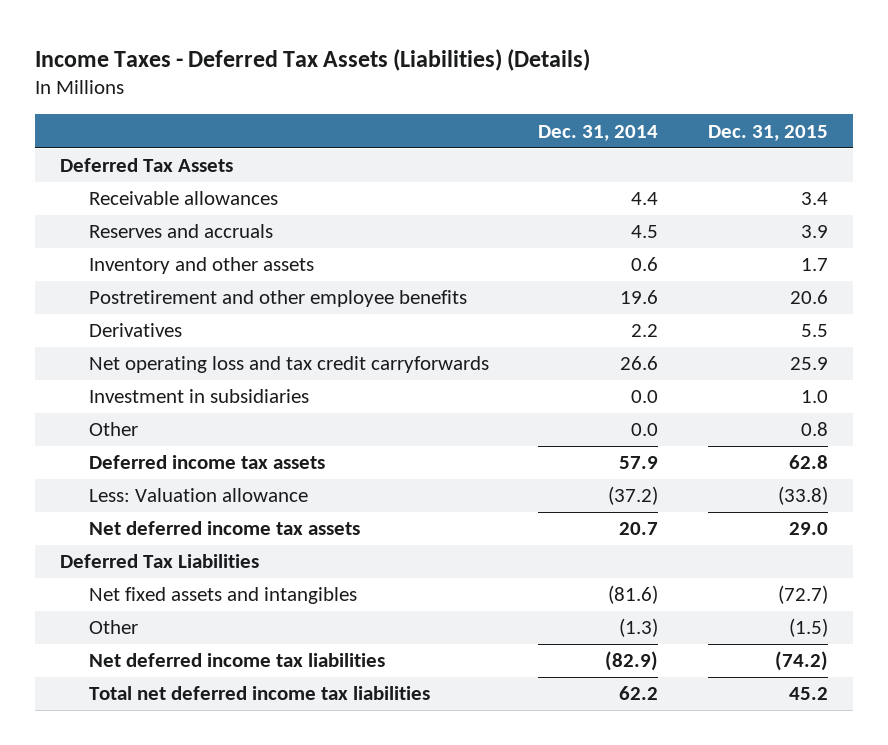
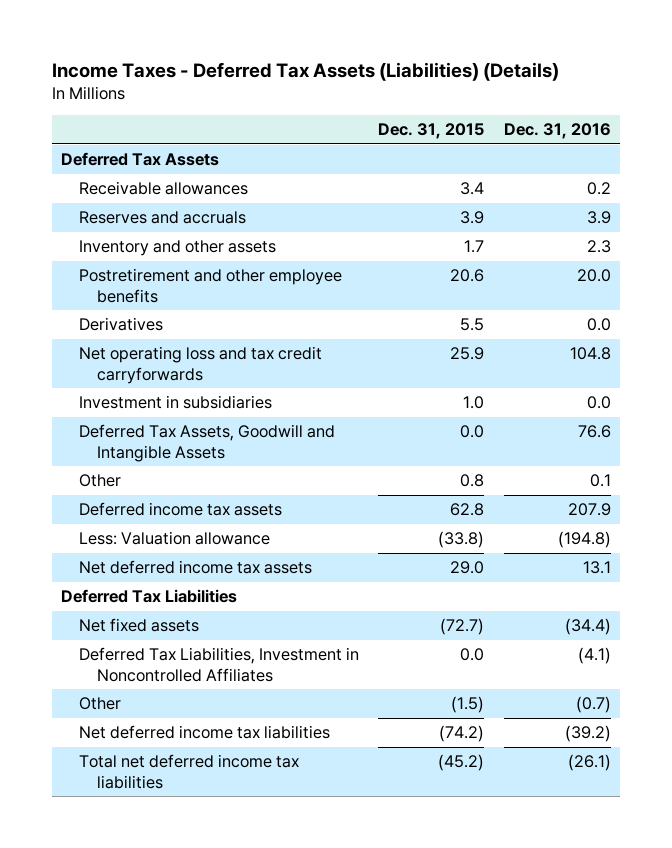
[538,124,659,141] Dec. 31, 2014 -> none
none -> [503,123,611,140] Dec. 31, 2016
none -> [79,424,336,462] Deferred Tax Assets, Goodwill and Intangible Assets
[88,587,357,605] Net fixed assets and intangibles -> [79,618,200,633] Net fixed assets
none -> [79,647,360,682] Deferred Tax Liabilities, Investment in Noncontrolled Affiliates
[788,687,828,701] 45.2 -> [438,754,485,772] (45.2)

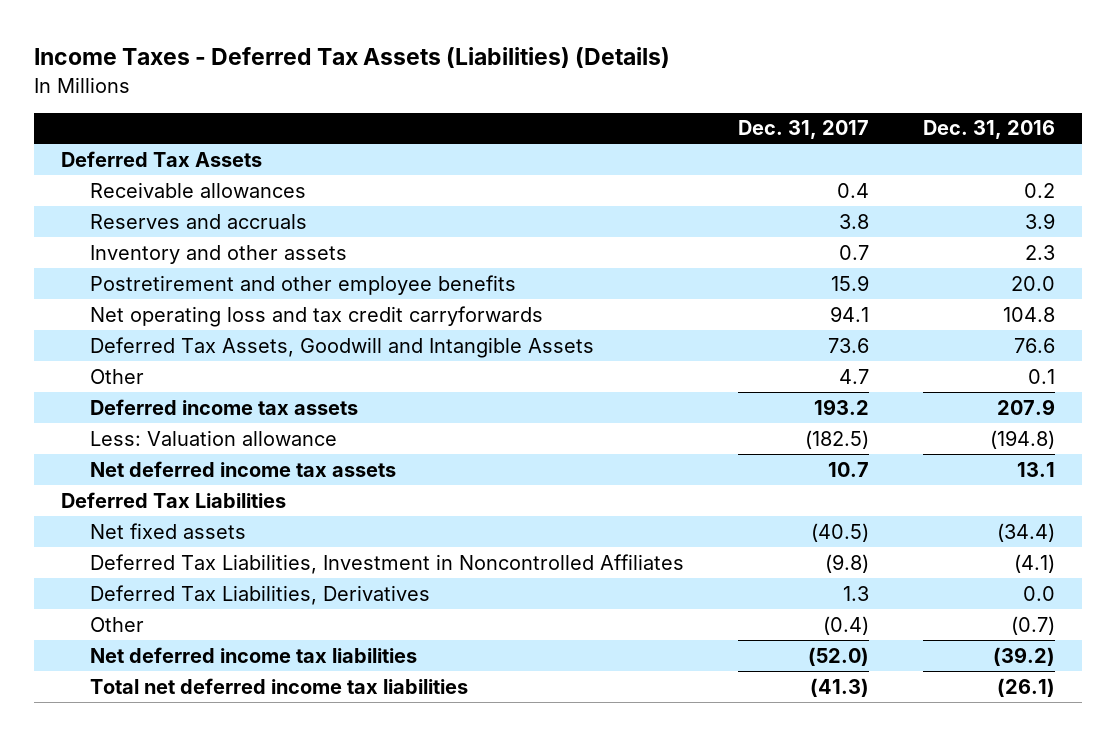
[378,123,485,140] Dec. 31, 2015 -> none
none -> [738,120,870,140] Dec. 31, 2017
[79,317,164,332] Derivatives -> none
[79,395,273,410] Investment in subsidiaries -> none
none -> [89,584,430,605] Deferred Tax Liabilities, Derivatives

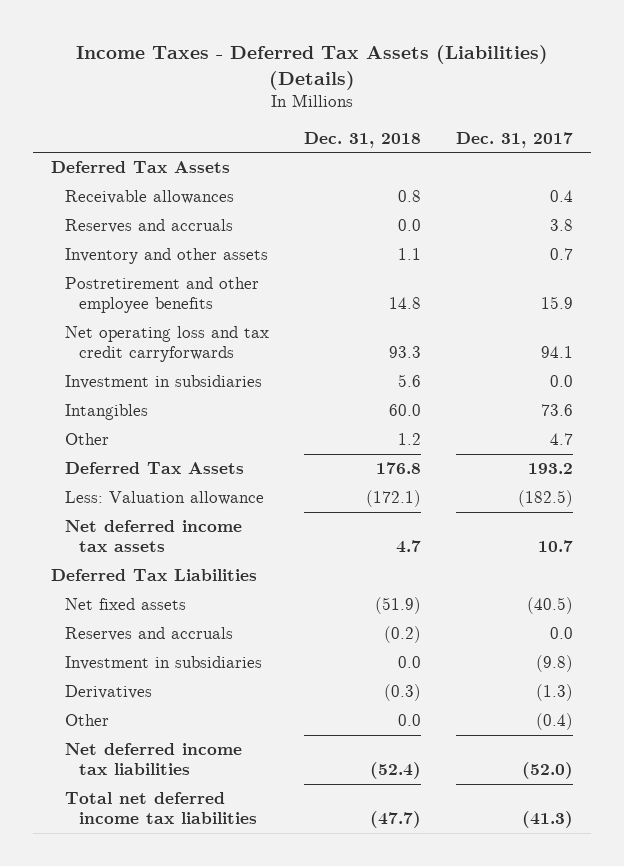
[923,120,1056,140] Dec. 31, 2016 -> none
none -> [304,131,422,148] Dec. 31, 2018
none -> [64,375,262,390] Investment in subsidiaries
[89,336,594,358] Deferred Tax Assets, Goodwill and Intangible Assets -> [64,404,148,421] Intangibles
[89,398,358,415] Deferred income tax assets -> [64,462,244,475] Deferred Tax Assets
none -> [64,627,233,642] Reserves and accruals
[89,553,684,574] Deferred Tax Liabilities, Investment in Noncontrolled Affiliates -> [64,656,262,671] Investment in subsidiaries
[89,584,430,605] Deferred Tax Liabilities, Derivatives -> [64,685,152,700] Derivatives
[843,585,870,601] 1.3 -> [536,684,574,702] (1.3)

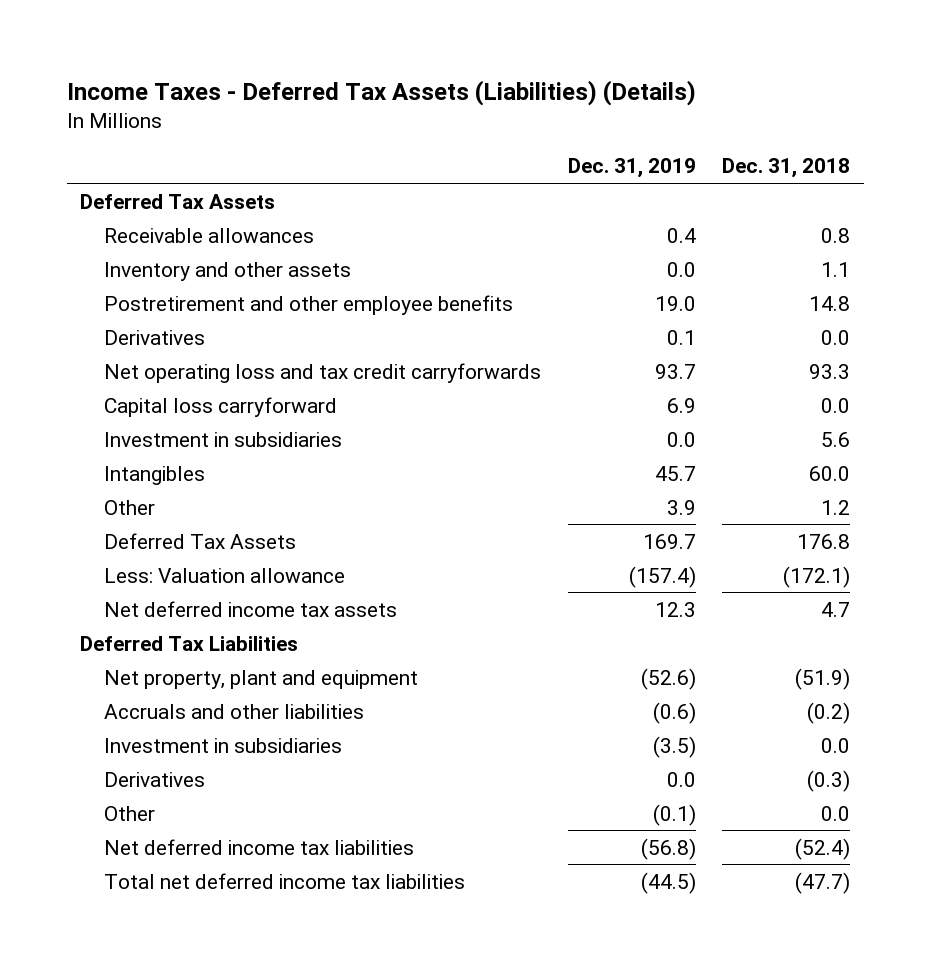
[456,131,574,148] Dec. 31, 2017 -> none
none -> [567,158,696,179] Dec. 31, 2019
[64,219,233,234] Reserves and accruals -> none
none -> [104,329,206,345] Derivatives
none -> [104,396,338,417] Capital loss carryforward
[64,598,186,611] Net fixed assets -> [104,669,419,689] Net property, plant and equipment
[64,627,233,642] Reserves and accruals -> [104,703,365,719] Accruals and other liabilities

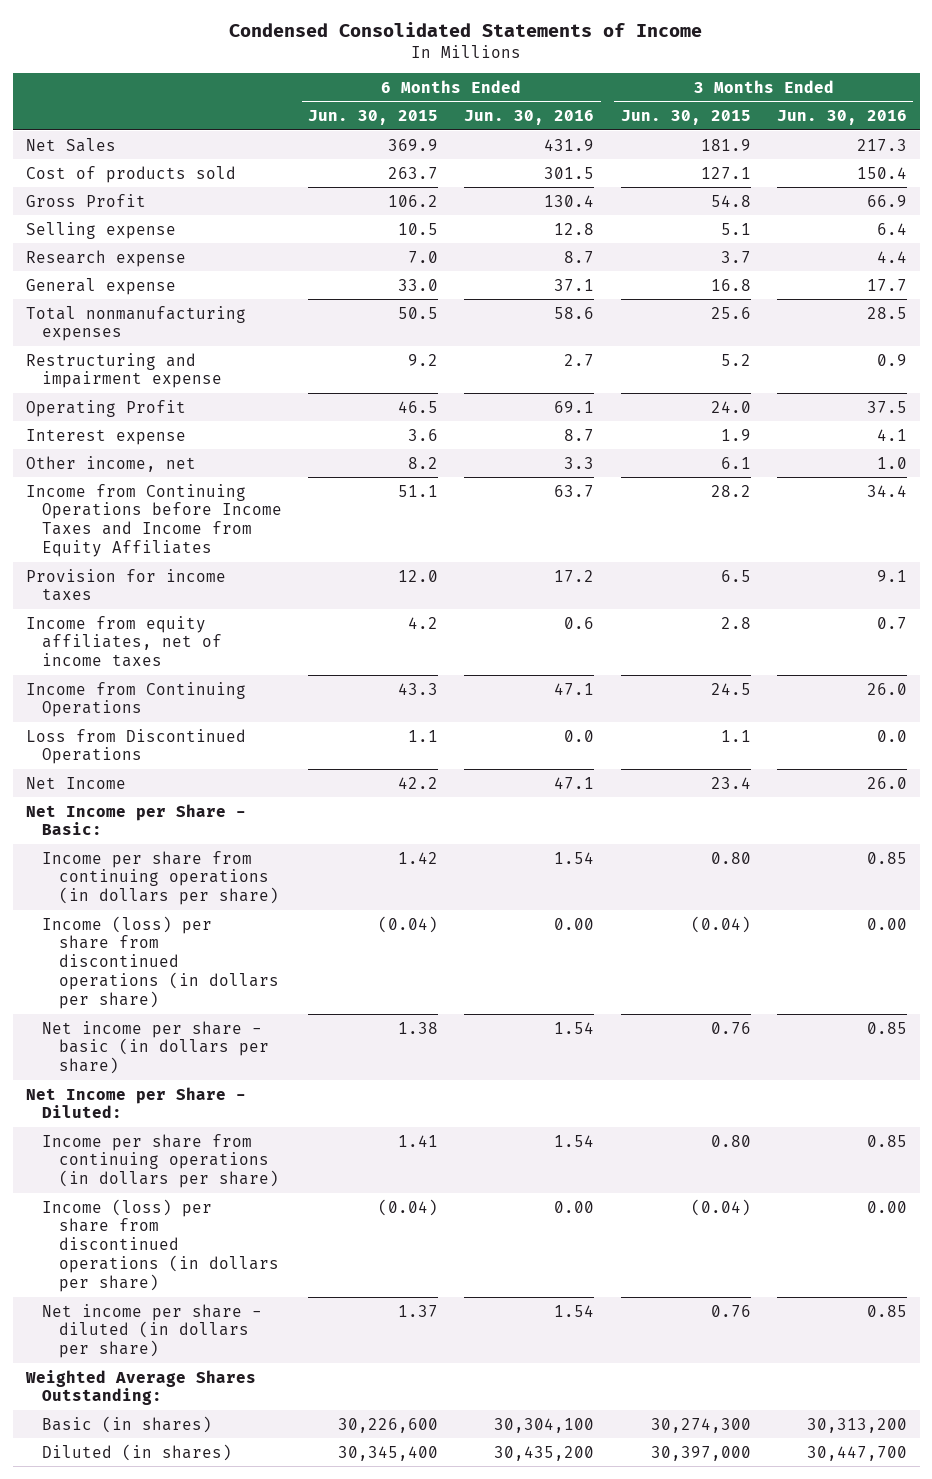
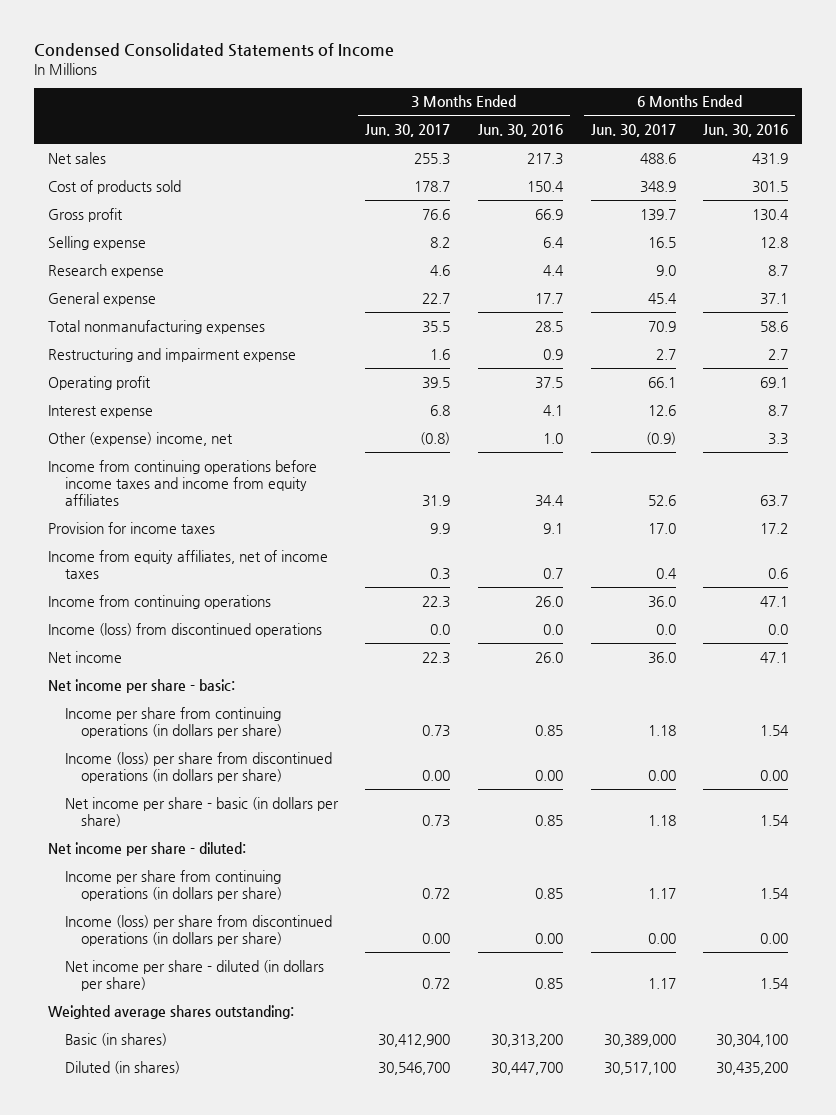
[308,110,439,126] Jun. 30, 2015 -> none
[620,110,751,126] Jun. 30, 2015 -> none
none -> [365,124,451,138] Jun. 30, 2017
none -> [590,124,676,138] Jun. 30, 2017
[25,137,116,152] Net Sales -> [47,151,106,164] Net sales
[25,193,146,207] Gross Profit -> [47,207,123,222] Gross profit
[25,399,186,417] Operating Profit -> [47,375,151,390] Operating profit
[25,455,196,472] Other income, net -> [47,431,233,446] Other (expense) income, net
[25,483,283,558] Income from Continuing Operations before Income Taxes and Income from Equity Affiliates -> [47,459,317,506] Income from continuing operations before income taxes and income from equity affiliates
[25,681,246,718] Income from Continuing Operations -> [47,594,271,609] Income from continuing operations
[25,728,246,765] Loss from Discontinued Operations -> [47,622,322,637] Income (loss) from discontinued operations
[25,776,126,789] Net Income -> [47,650,122,663] Net income
[25,803,246,836] Net Income per Share - Basic: -> [47,678,235,693] Net income per share - basic:
[25,1086,246,1119] Net Income per Share - Diluted: -> [47,841,246,856] Net income per share - diluted:
[24,1369,256,1406] Weighted Average Shares Outstanding: -> [47,1004,294,1019] Weighted average shares outstanding:

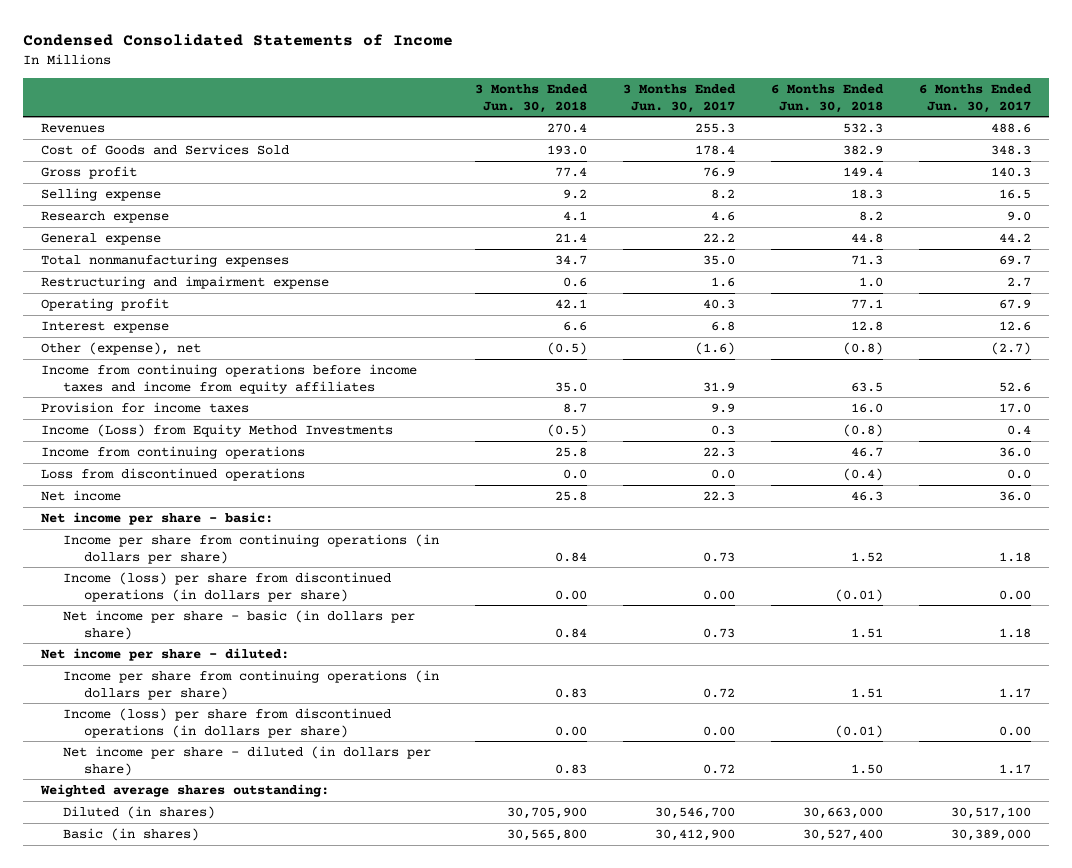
[477,124,563,138] Jun. 30, 2016 -> none
[703,124,789,138] Jun. 30, 2016 -> none
none -> [474,83,588,113] 3 Months Ended Jun. 30, 2018
none -> [770,83,884,113] 6 Months Ended Jun. 30, 2018
[47,179,181,194] Cost of products sold -> none
[47,151,106,164] Net sales -> [40,122,105,133] Revenues
none -> [40,143,289,155] Cost of Goods and Services Sold
[422,208,451,220] 76.6 -> [702,166,735,177] 76.9
[639,208,676,221] 139.7 -> [991,166,1032,177] 140.3
[422,292,451,304] 22.7 -> [702,232,735,243] 22.2
[647,292,677,304] 45.4 -> [999,232,1032,243] 44.2
[422,320,451,333] 35.5 -> [702,254,735,265] 35.0
[647,320,676,332] 70.9 -> [999,254,1032,265] 69.7
[422,376,451,389] 39.5 -> [702,298,735,309] 40.3
[647,376,676,388] 66.1 -> [999,298,1032,309] 67.9
[47,431,233,446] Other (expense) income, net -> [40,341,201,355] Other (expense), net
[420,431,451,445] (0.8) -> [694,341,735,355] (1.6)
[645,431,676,445] (0.9) -> [991,341,1032,355] (2.7)
[47,549,328,579] Income from equity affiliates, net of income taxes -> none
none -> [40,423,393,437] Income (Loss) from Equity Method Investments
[47,622,322,637] Income (loss) from discontinued operations -> [40,467,305,481] Loss from discontinued operations
[64,1032,167,1046] Basic (in shares) -> [62,827,199,841] Basic (in shares)

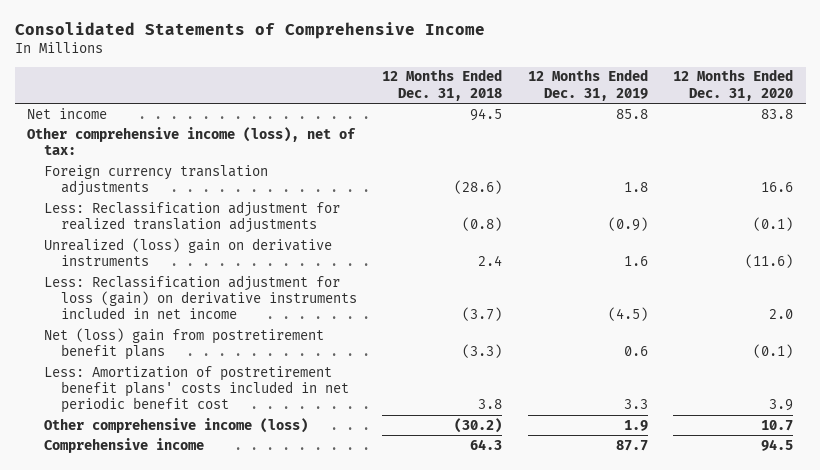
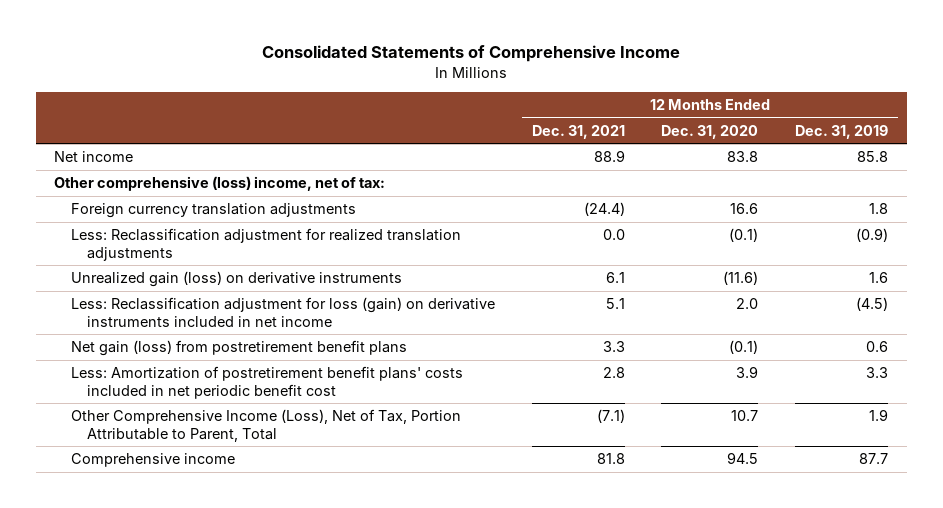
[382,69,503,101] 12 Months Ended Dec. 31, 2018 -> none
none -> [531,124,625,139] Dec. 31, 2021
[27,126,357,156] Other comprehensive income (loss), net of tax: -> [54,176,386,192] Other comprehensive (loss) income, net of tax:
[44,237,333,267] Unrealized (loss) gain on derivative instruments -> [70,271,402,288] Unrealized gain (loss) on derivative instruments
[44,327,325,361] Net (loss) gain from postretirement benefit plans -> [70,340,407,357] Net gain (loss) from postretirement benefit plans
[44,417,309,433] Other comprehensive income (loss) -> [70,409,461,442] Other Comprehensive Income (Loss), Net of Tax, Portion Attributable to Parent, Total

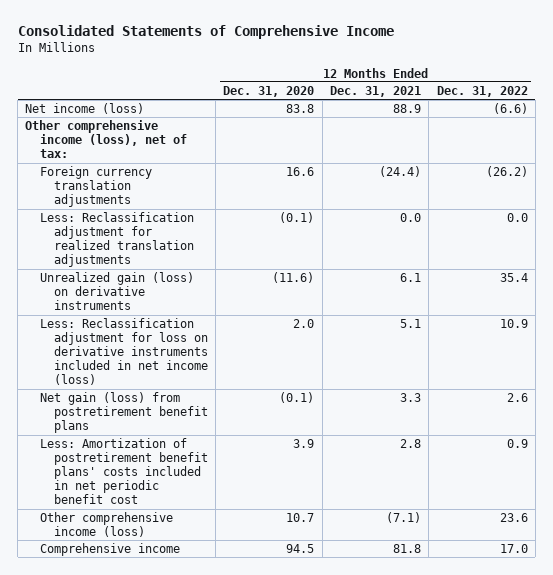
[795,124,889,139] Dec. 31, 2019 -> none
none -> [436,85,528,97] Dec. 31, 2022
[54,151,134,163] Net income -> [25,103,145,115] Net income (loss)
[54,176,386,192] Other comprehensive (loss) income, net of tax: -> [25,120,187,159] Other comprehensive income (loss), net of tax:
[70,297,495,327] Less: Reclassification adjustment for loss (gain) on derivative instruments included in net income -> [39,318,208,386] Less: Reclassification adjustment for loss on derivative instruments included in net income (loss)
[70,409,461,442] Other Comprehensive Income (Loss), Net of Tax, Portion Attributable to Parent, Total -> [39,512,173,538] Other comprehensive income (loss)

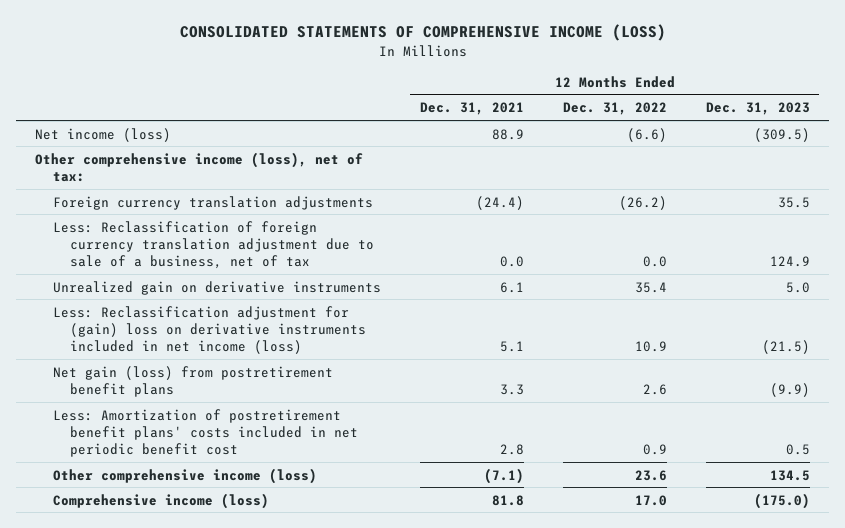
[17,25,394,40] Consolidated Statements of Comprehensive Income -> [179,24,666,42] CONSOLIDATED STATEMENTS OF COMPREHENSIVE INCOME (LOSS)
[223,85,315,97] Dec. 31, 2020 -> none
none -> [705,102,810,116] Dec. 31, 2023
[39,212,194,268] Less: Reclassification adjustment for realized translation adjustments -> [52,220,375,269] Less: Reclassification of foreign currency translation adjustment due to sale of a business, net of tax
[39,272,194,311] Unrealized gain (loss) on derivative instruments -> [52,280,381,295] Unrealized gain on derivative instruments
[39,318,208,386] Less: Reclassification adjustment for loss on derivative instruments included in net income (loss) -> [52,305,367,354] Less: Reclassification adjustment for (gain) loss on derivative instruments included in net income (loss)
[39,543,180,557] Comprehensive income -> [52,492,269,509] Comprehensive income (loss)

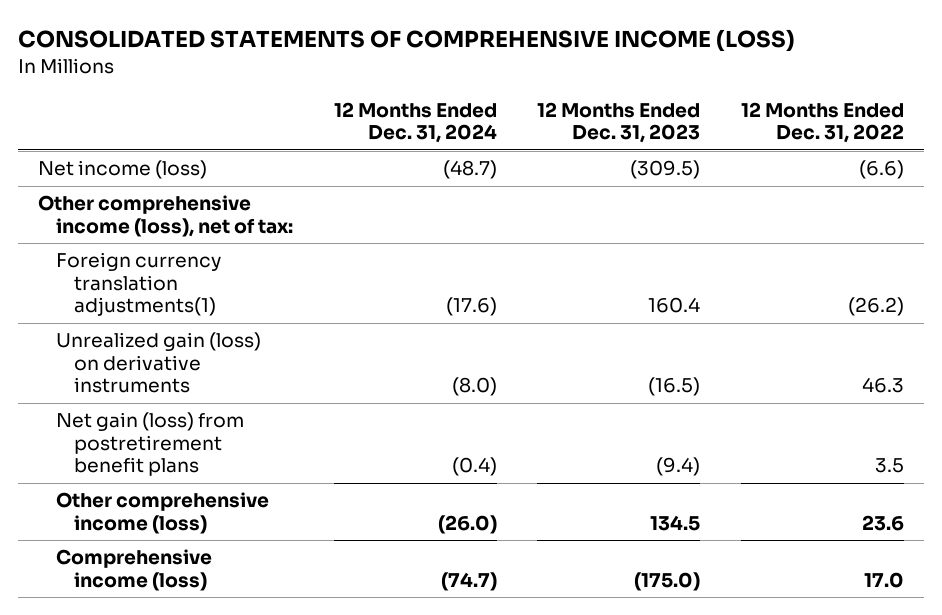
[419,102,524,116] Dec. 31, 2021 -> none
none -> [333,101,497,144] 12 Months Ended Dec. 31, 2024
[52,220,375,269] Less: Reclassification of foreign currency translation adjustment due to sale of a business, net of tax -> none
[52,305,367,354] Less: Reclassification adjustment for (gain) loss on derivative instruments included in net income (loss) -> none
[52,408,359,457] Less: Amortization of postretirement benefit plans' costs included in net periodic benefit cost -> none
[52,195,373,210] Foreign currency translation adjustments -> [55,252,221,317] Foreign currency translation adjustments(1)
[777,196,810,208] 35.5 -> [648,297,701,314] 160.4
[52,280,381,295] Unrealized gain on derivative instruments -> [55,332,261,394] Unrealized gain (loss) on derivative instruments
[634,281,667,293] 35.4 -> [861,377,904,394] 46.3
[785,281,810,293] 5.0 -> [648,377,701,397] (16.5)
[642,383,667,395] 2.6 -> [874,458,904,474] 3.5
[769,382,810,397] (9.9) -> [656,457,701,477] (9.4)

